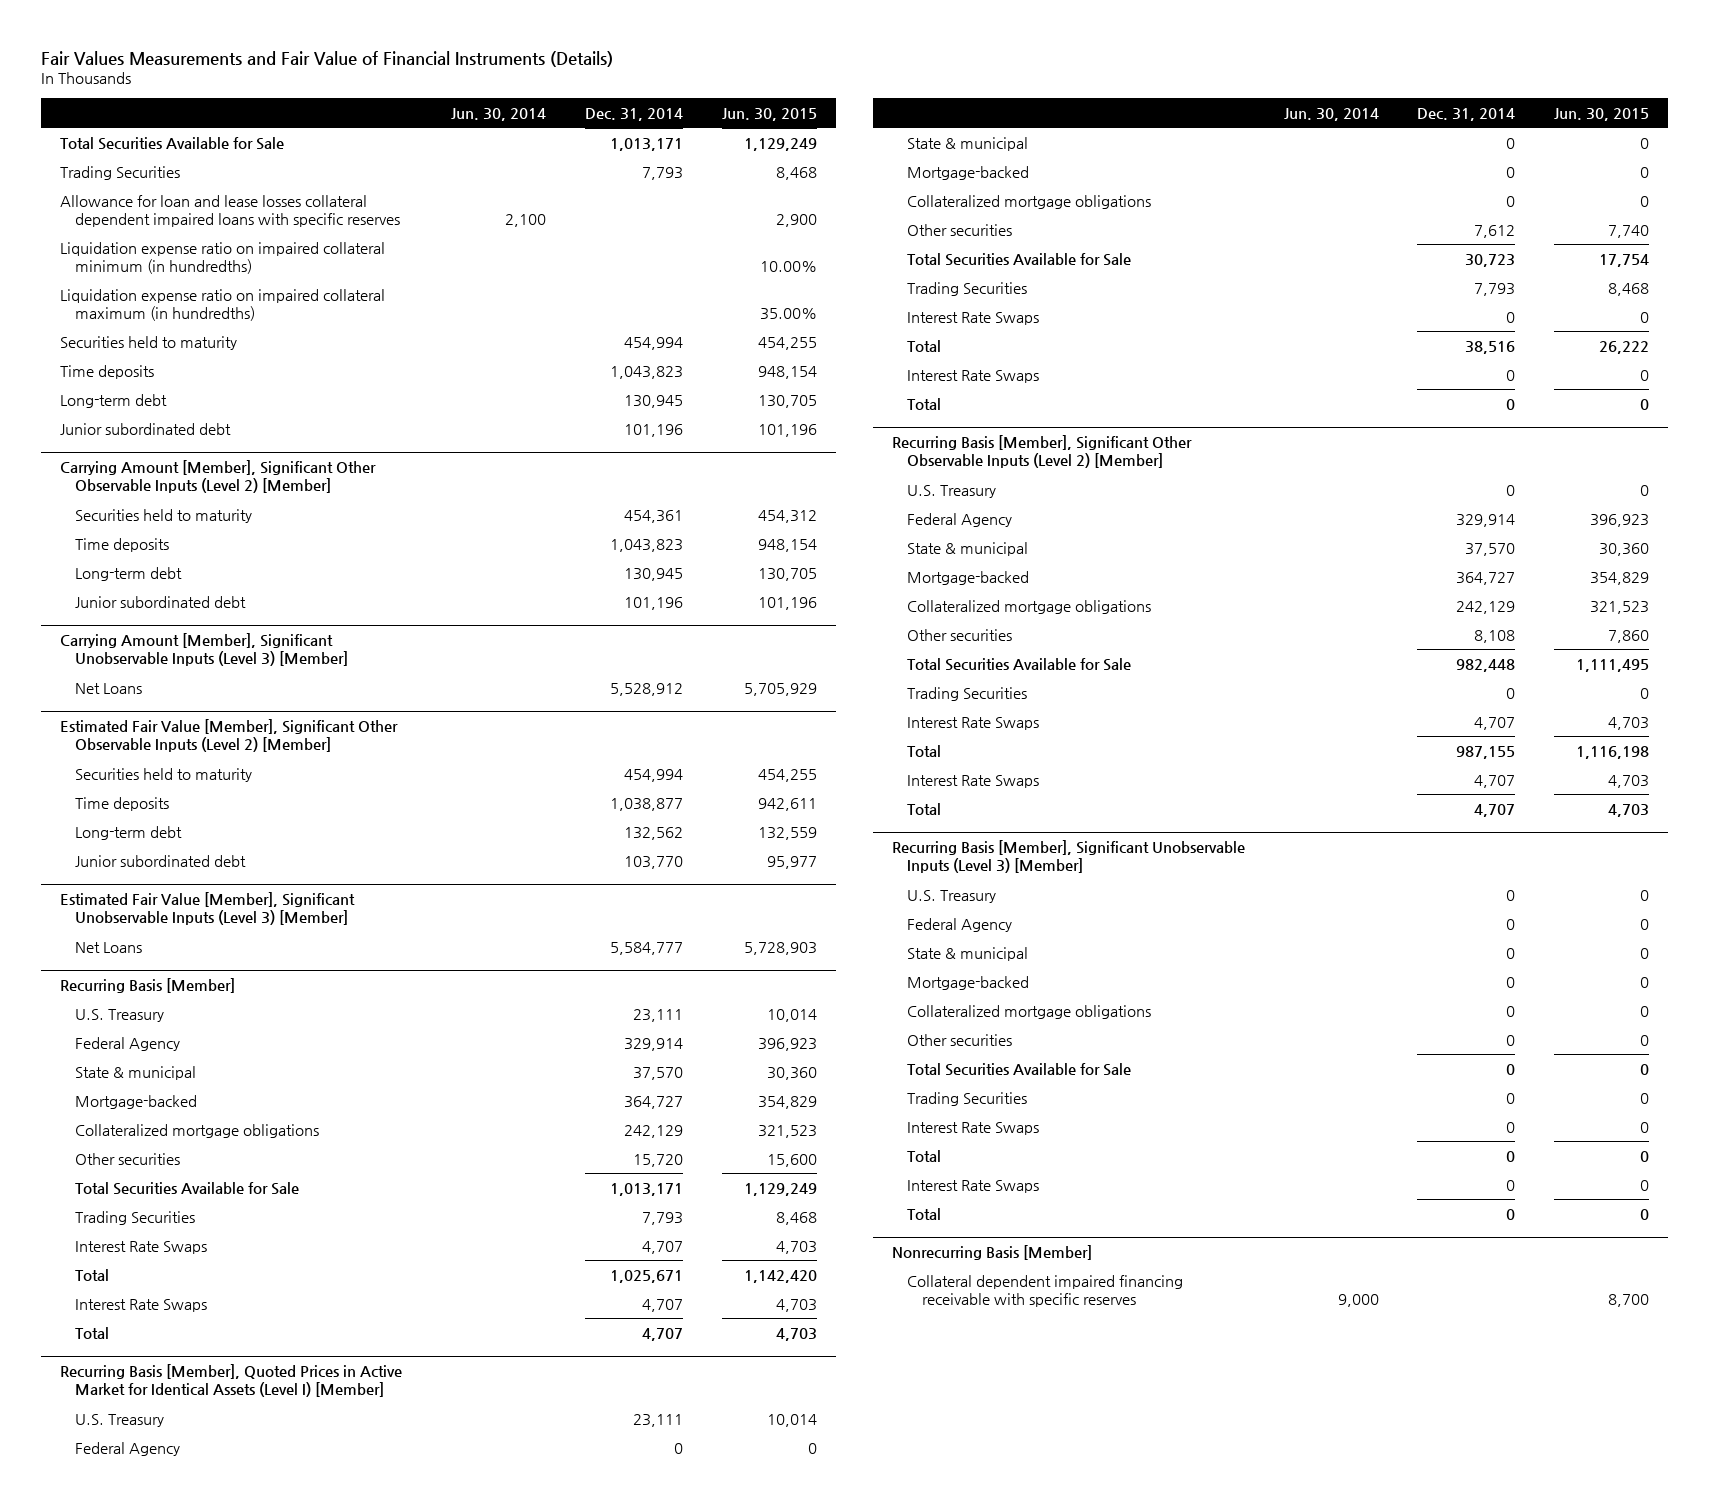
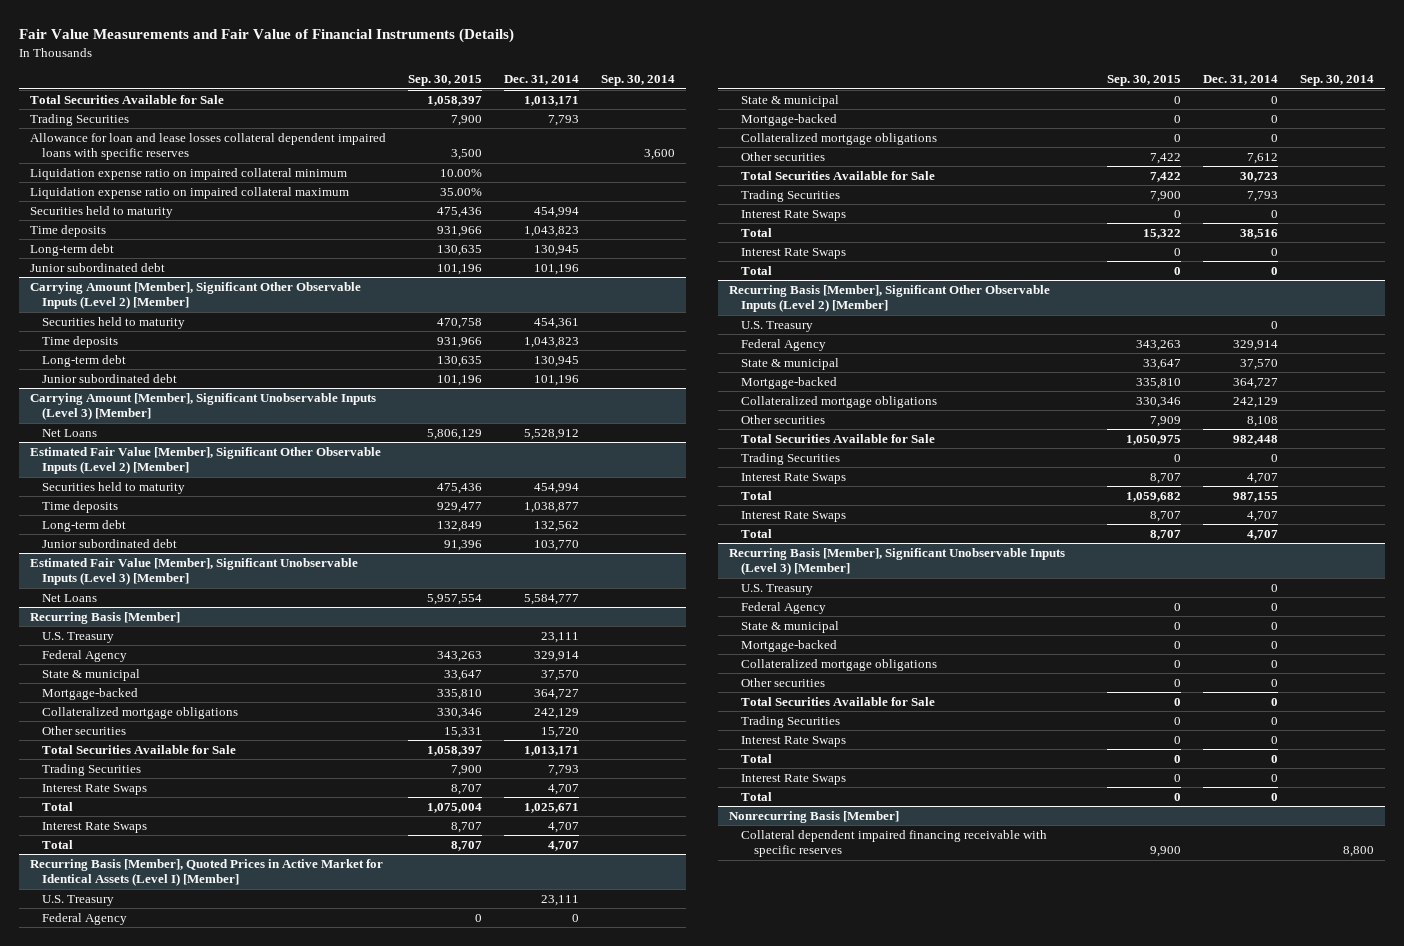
[40,50,613,67] Fair Values Measurements and Fair Value of Financial Instruments (Details) -> [18,28,514,44] Fair Value Measurements and Fair Value of Financial Instruments (Details)
[451,107,547,121] Jun. 30, 2014 -> none
[721,107,817,121] Jun. 30, 2015 -> none
none -> [407,75,482,87] Sep. 30, 2015
none -> [600,75,675,87] Sep. 30, 2014
[59,241,385,275] Liquidation expense ratio on impaired collateral minimum (in hundredths) -> [29,167,347,180] Liquidation expense ratio on impaired collateral minimum
[59,288,385,322] Liquidation expense ratio on impaired collateral maximum (in hundredths) -> [29,186,349,199] Liquidation expense ratio on impaired collateral maximum

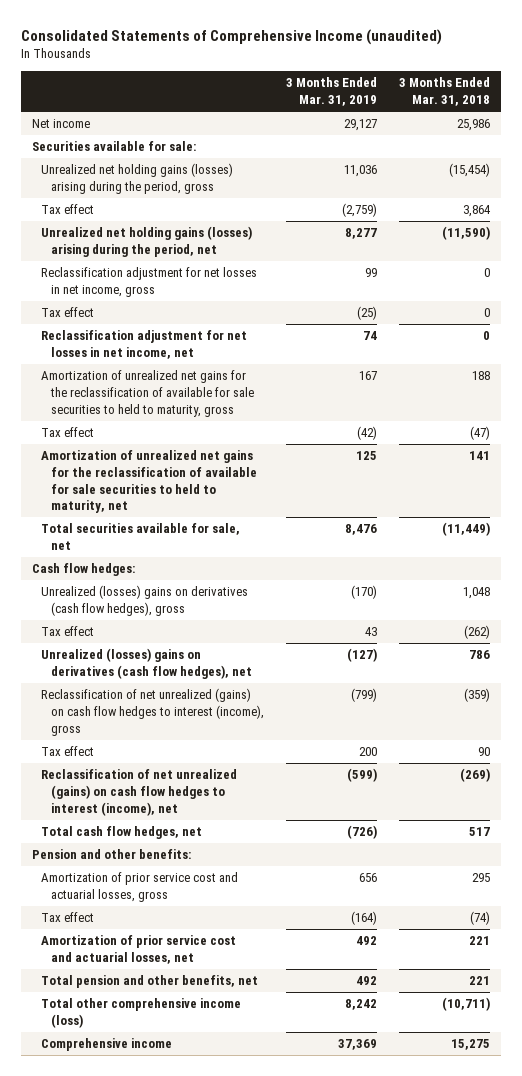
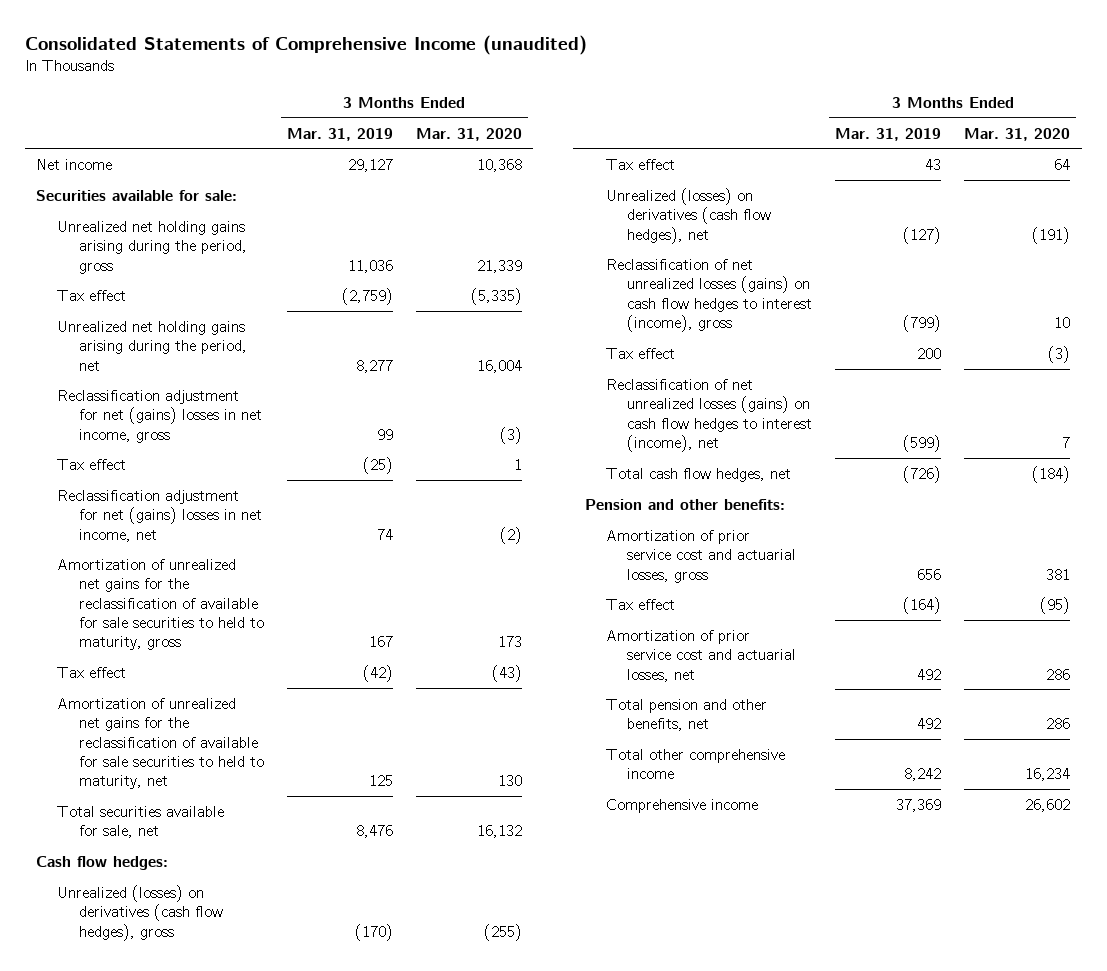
[398,77,490,107] 3 Months Ended Mar. 31, 2018 -> none
none -> [415,127,522,141] Mar. 31, 2020
[41,163,234,194] Unrealized net holding gains (losses) arising during the period, gross -> [57,220,247,274] Unrealized net holding gains arising during the period, gross
[41,226,253,257] Unrealized net holding gains (losses) arising during the period, net -> [57,320,247,371] Unrealized net holding gains arising during the period, net
[41,267,258,297] Reclassification adjustment for net losses in net income, gross -> [57,389,262,443] Reclassification adjustment for net (gains) losses in net income, gross
[41,330,248,359] Reclassification adjustment for net losses in net income, net -> [57,489,262,542] Reclassification adjustment for net (gains) losses in net income, net
[41,585,249,616] Unrealized (losses) gains on derivatives (cash flow hedges), gross -> [57,884,223,941] Unrealized (losses) on derivatives (cash flow hedges), gross
[41,648,252,679] Unrealized (losses) gains on derivatives (cash flow hedges), net -> [605,187,772,244] Unrealized (losses) on derivatives (cash flow hedges), net
[41,688,264,736] Reclassification of net unrealized (gains) on cash flow hedges to interest (income), gross -> [605,258,813,332] Reclassification of net unrealized losses (gains) on cash flow hedges to interest (income), gross
[41,769,238,816] Reclassification of net unrealized (gains) on cash flow hedges to interest (income), net -> [605,378,813,452] Reclassification of net unrealized losses (gains) on cash flow hedges to interest (income), net
[41,998,242,1028] Total other comprehensive income (loss) -> [605,748,785,780] Total other comprehensive income

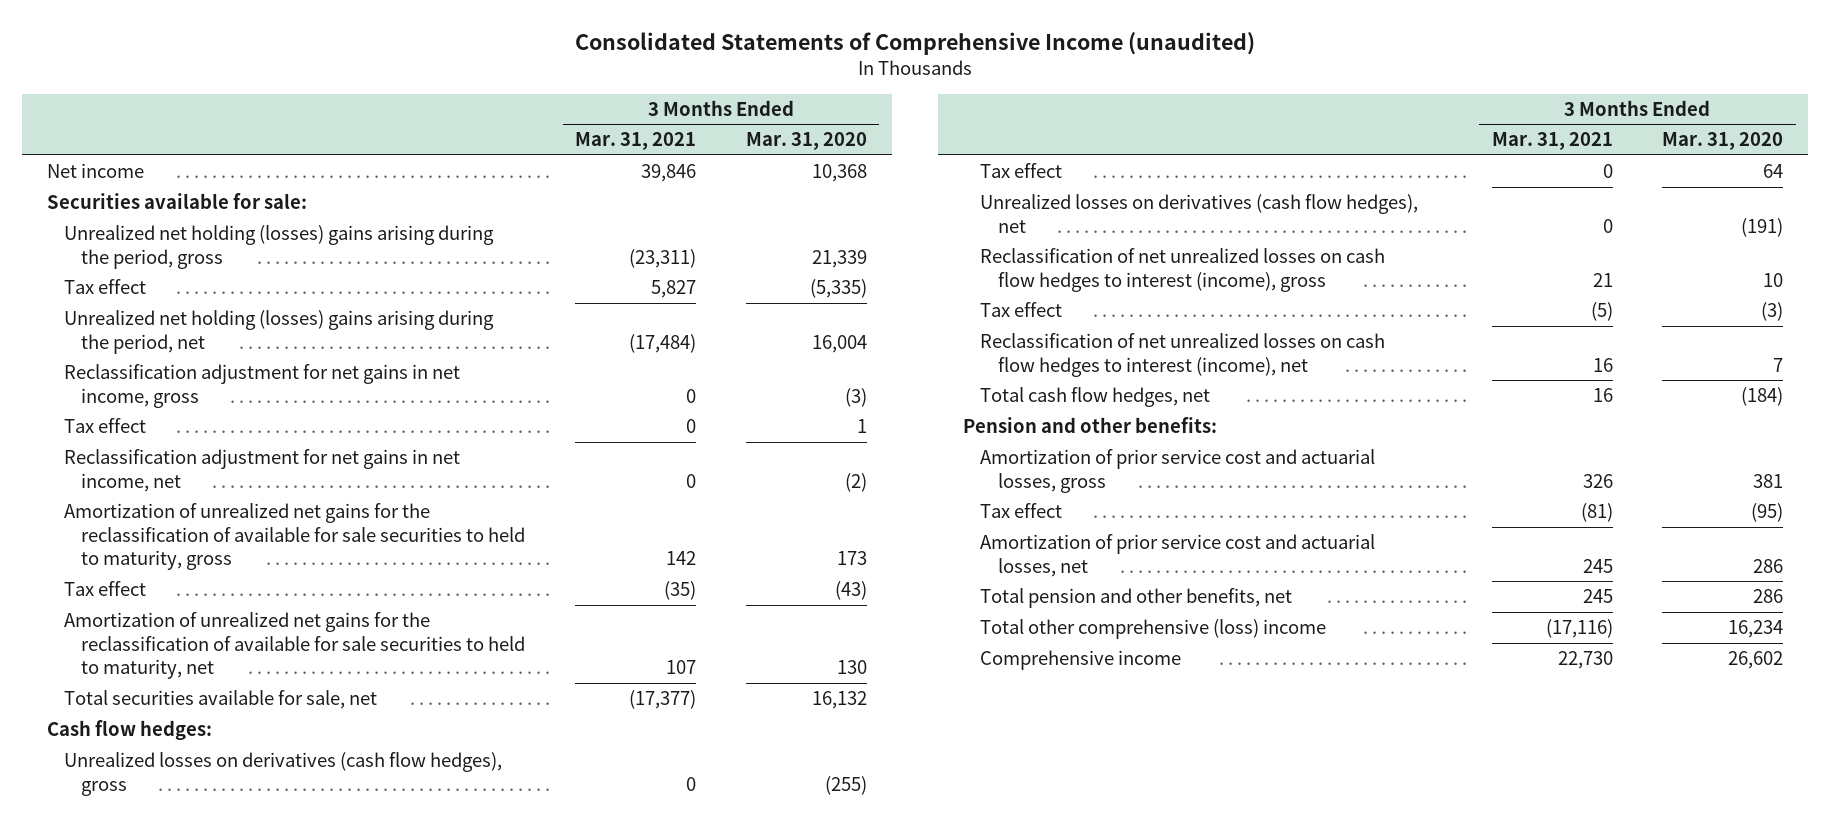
[286,127,393,141] Mar. 31, 2019 -> none
none -> [575,132,697,151] Mar. 31, 2021
[57,220,247,274] Unrealized net holding gains arising during the period, gross -> [63,225,494,269] Unrealized net holding (losses) gains arising during the period, gross
[57,320,247,371] Unrealized net holding gains arising during the period, net -> [63,310,494,354] Unrealized net holding (losses) gains arising during the period, net
[57,389,262,443] Reclassification adjustment for net (gains) losses in net income, gross -> [63,364,460,408] Reclassification adjustment for net gains in net income, gross
[57,489,262,542] Reclassification adjustment for net (gains) losses in net income, net -> [63,449,460,492] Reclassification adjustment for net gains in net income, net
[57,884,223,941] Unrealized (losses) on derivatives (cash flow hedges), gross -> [63,752,502,796] Unrealized losses on derivatives (cash flow hedges), gross
[605,187,772,244] Unrealized (losses) on derivatives (cash flow hedges), net -> [980,194,1419,233] Unrealized losses on derivatives (cash flow hedges), net
[605,258,813,332] Reclassification of net unrealized losses (gains) on cash flow hedges to interest (income), gross -> [980,248,1386,292] Reclassification of net unrealized losses on cash flow hedges to interest (income), gross
[605,378,813,452] Reclassification of net unrealized losses (gains) on cash flow hedges to interest (income), net -> [980,333,1386,377] Reclassification of net unrealized losses on cash flow hedges to interest (income), net
[605,748,785,780] Total other comprehensive income -> [980,619,1327,640] Total other comprehensive (loss) income

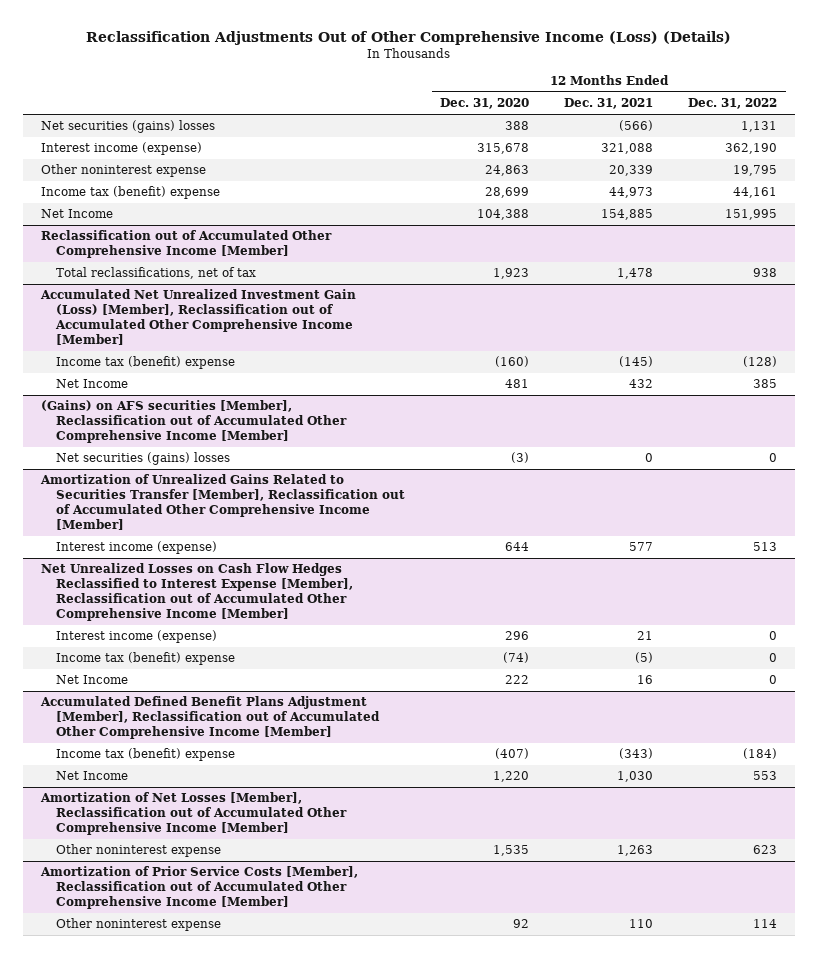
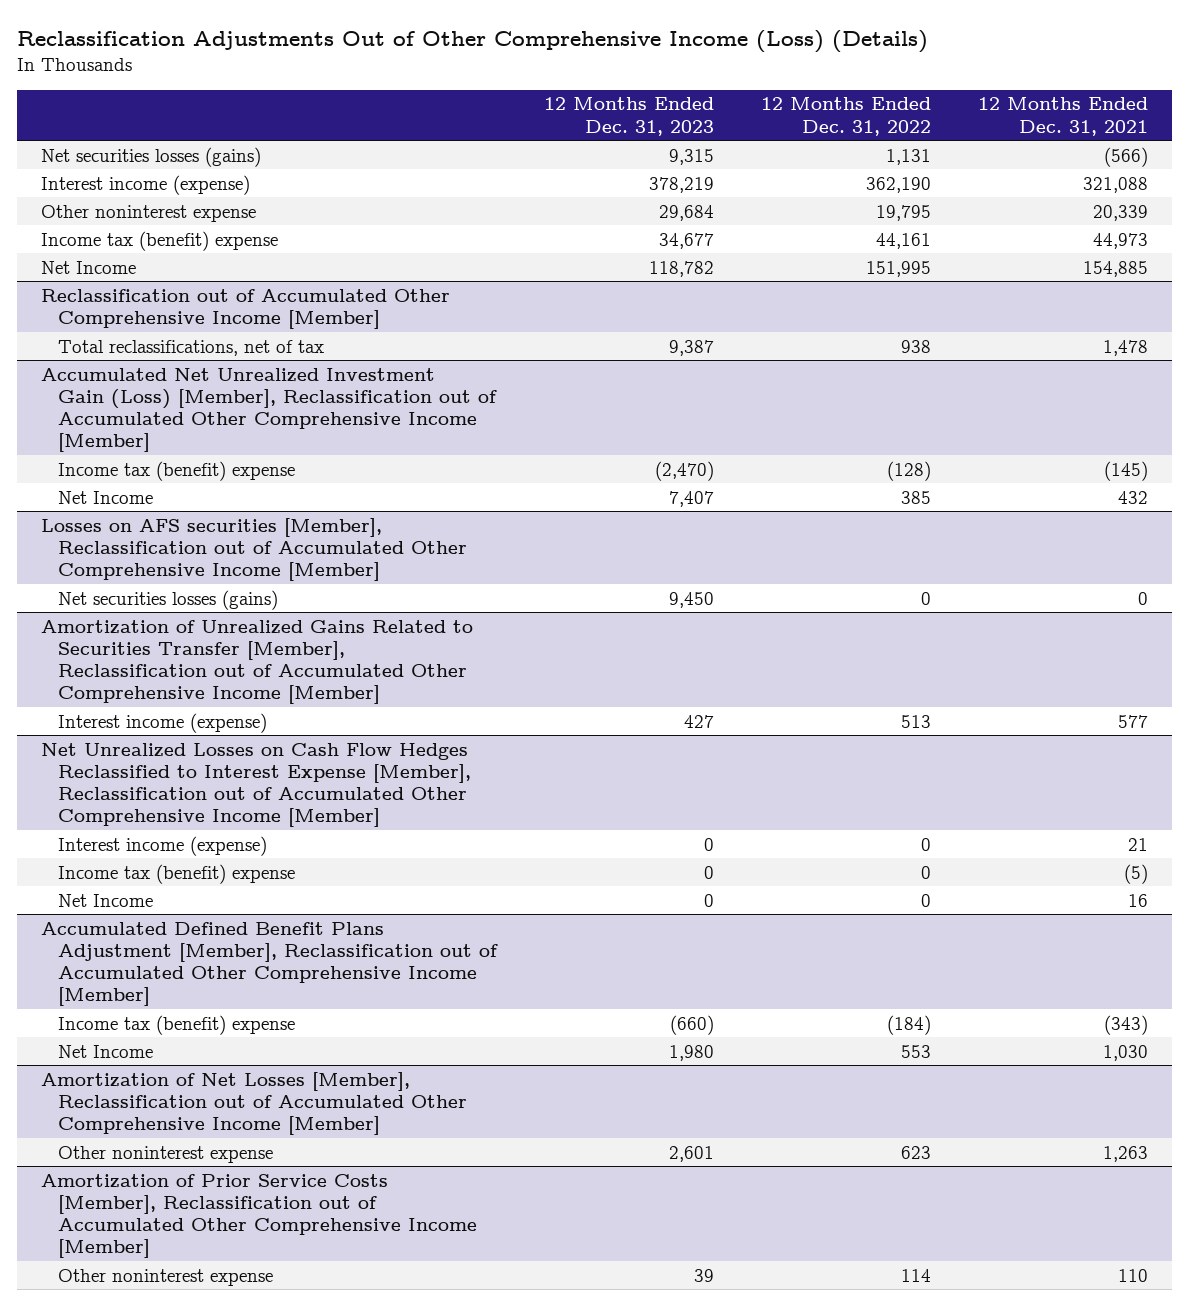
[440,98,530,110] Dec. 31, 2020 -> none
none -> [544,97,715,136] 12 Months Ended Dec. 31, 2023
[40,120,215,134] Net securities (gains) losses -> [40,146,261,167] Net securities losses (gains)
[40,400,348,444] (Gains) on AFS securities [Member], Reclassification out of Accumulated Other Comprehensive Income [Member] -> [40,517,467,582] Losses on AFS securities [Member], Reclassification out of Accumulated Other Comprehensive Income [Member]
[56,452,231,466] Net securities (gains) losses -> [57,589,278,610] Net securities losses (gains)

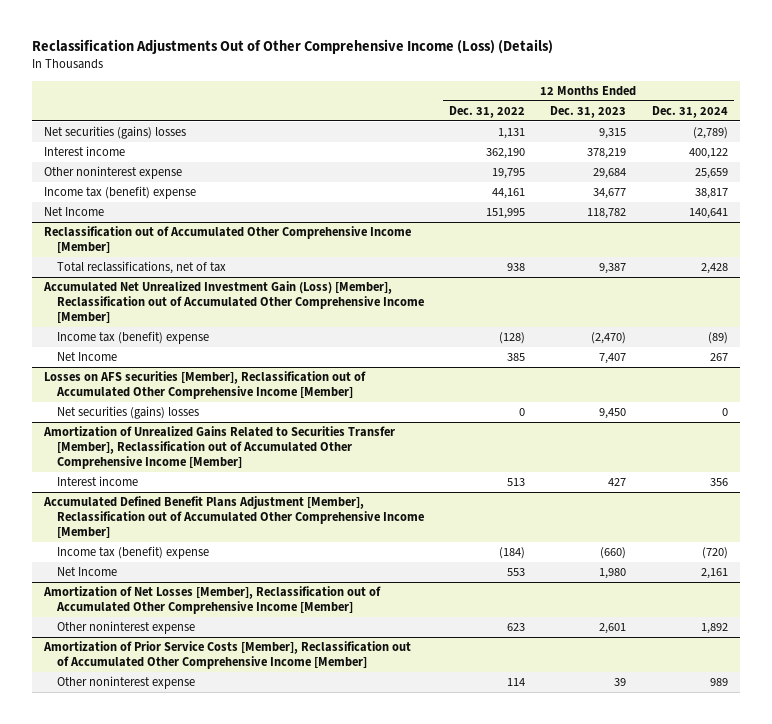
[978,97,1149,136] 12 Months Ended Dec. 31, 2021 -> none
none -> [651,105,728,118] Dec. 31, 2024
[40,146,261,167] Net securities losses (gains) -> [44,126,187,140] Net securities (gains) losses
[40,174,250,195] Interest income (expense) -> [44,146,126,157] Interest income
[57,589,278,610] Net securities losses (gains) -> [56,406,199,420] Net securities (gains) losses
[40,742,471,828] Net Unrealized Losses on Cash Flow Hedges Reclassified to Interest Expense [Member], Reclassification out of Accumulated Other Comprehensive Income [Member] -> none
[57,835,267,856] Interest income (expense) -> none
[57,863,295,884] Income tax (benefit) expense -> none
[57,893,153,907] Net Income -> none
[57,712,267,733] Interest income (expense) -> [56,476,138,487] Interest income

